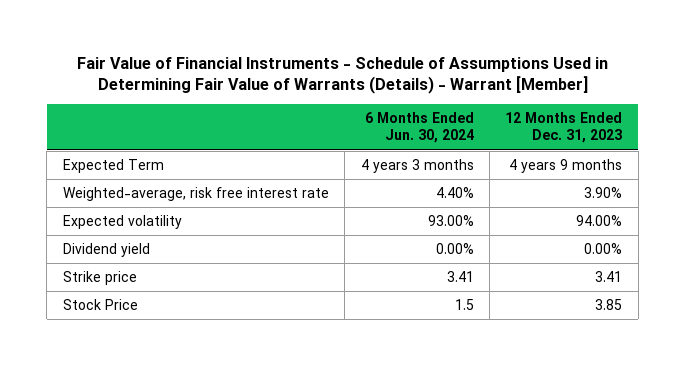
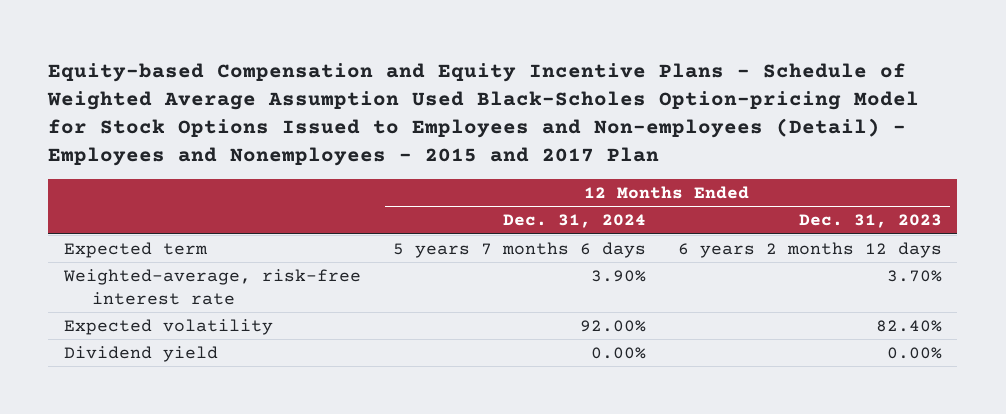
[76,56,608,95] Fair Value of Financial Instruments - Schedule of Assumptions Used in Determining Fair Value of Warrants (Details) - Warrant [Member] -> [47,62,920,166] Equity-based Compensation and Equity Incentive Plans - Schedule of Weighted Average Assumption Used Black-Scholes Option-pricing Model for Stock Options Issued to Employees and Non-employees (Detail) - Employees and Nonemployees - 2015 and 2017 Plan
[364,111,474,144] 6 Months Ended Jun. 30, 2024 -> none
none -> [502,214,646,229] Dec. 31, 2024
[62,158,164,173] Expected Term -> [64,241,209,258] Expected term
[509,158,623,173] 4 years 9 months -> [677,241,942,258] 6 years 2 months 12 days
[62,186,329,201] Weighted-average, risk free interest rate -> [63,268,362,305] Weighted-average, risk-free interest rate
[584,186,623,198] 3.90% -> [886,269,942,282] 3.70%
[576,214,623,226] 94.00% -> [875,319,942,332] 82.40%
[62,270,137,285] Strike price -> none
[62,298,138,310] Stock Price -> none

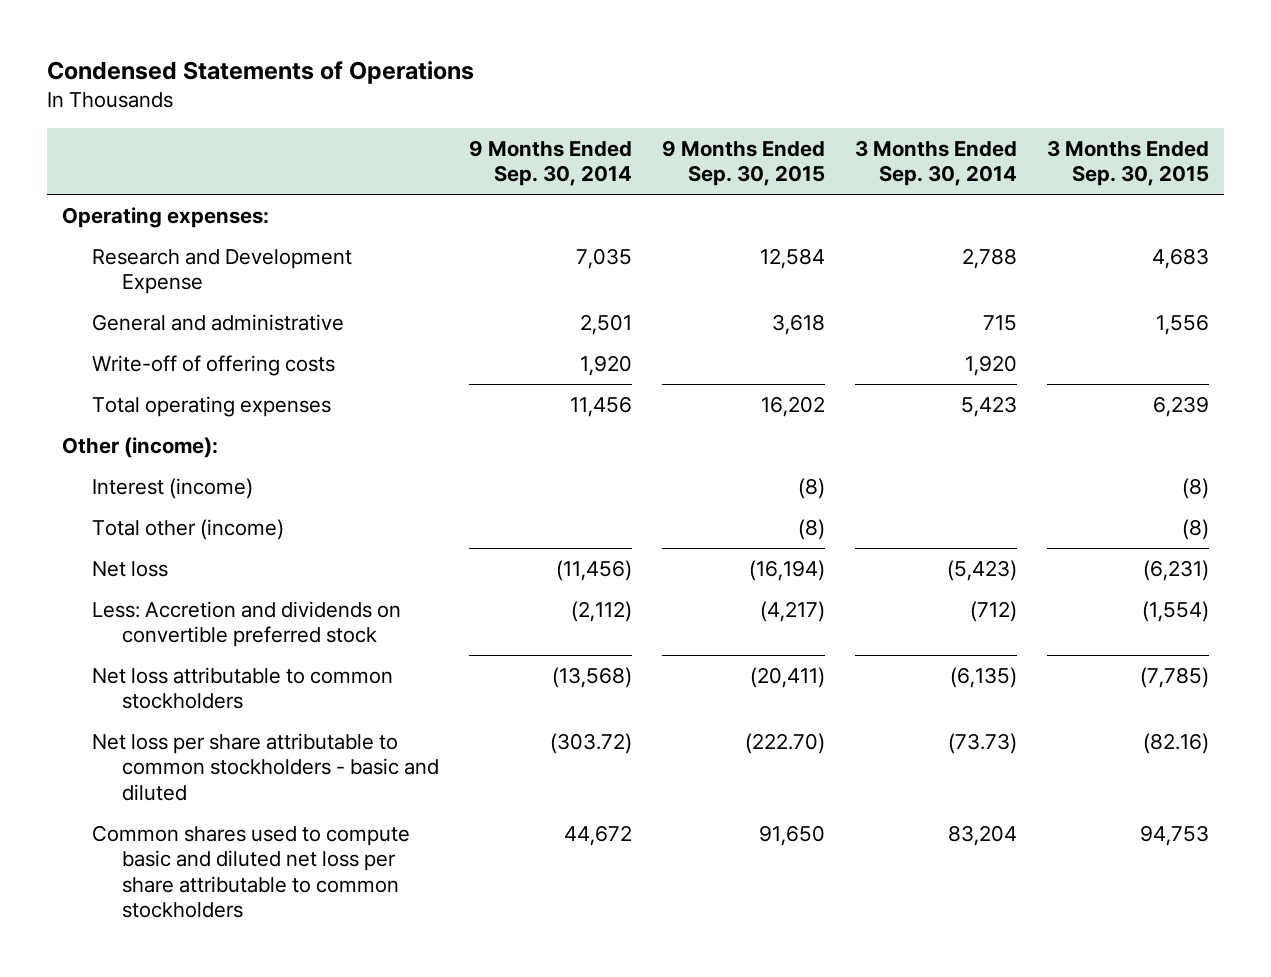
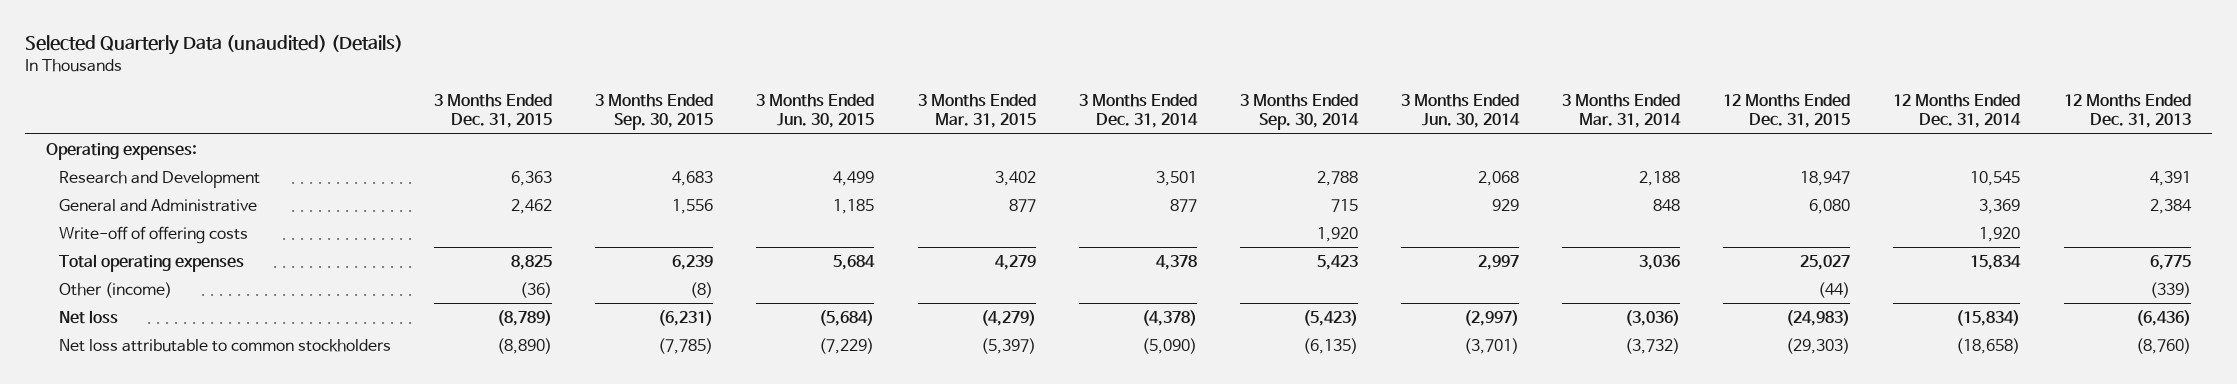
[47,61,475,85] Condensed Statements of Operations -> [24,35,403,56] Selected Quarterly Data (unaudited) (Details)
[468,139,632,187] 9 Months Ended Sep. 30, 2014 -> none
[661,139,825,187] 9 Months Ended Sep. 30, 2015 -> none
none -> [434,94,553,129] 3 Months Ended Dec. 31, 2015
none -> [756,94,875,129] 3 Months Ended Jun. 30, 2015
none -> [917,94,1036,129] 3 Months Ended Mar. 31, 2015
none -> [1078,94,1198,129] 3 Months Ended Dec. 31, 2014
none -> [1401,94,1521,129] 3 Months Ended Jun. 30, 2014
none -> [1562,94,1682,129] 3 Months Ended Mar. 31, 2014
none -> [1723,94,1851,129] 12 Months Ended Dec. 31, 2015
none -> [1893,94,2022,129] 12 Months Ended Dec. 31, 2014
none -> [2063,94,2191,129] 12 Months Ended Dec. 31, 2013
[91,248,352,295] Research and Development Expense -> [59,170,261,188] Research and Development
[91,313,344,331] General and administrative -> [59,198,258,212] General and Administrative
[62,436,219,458] Other (income): -> none
[91,477,253,499] Interest (income) -> none
[91,518,284,540] Total other (income) -> [59,281,173,298] Other (income)
[91,600,401,648] Less: Accretion and dividends on convertible preferred stock -> none
[91,732,439,801] Net loss per share attributable to common stockholders - basic and diluted -> none
[91,824,410,918] Common shares used to compute basic and diluted net loss per share attributable to common stockholders -> none

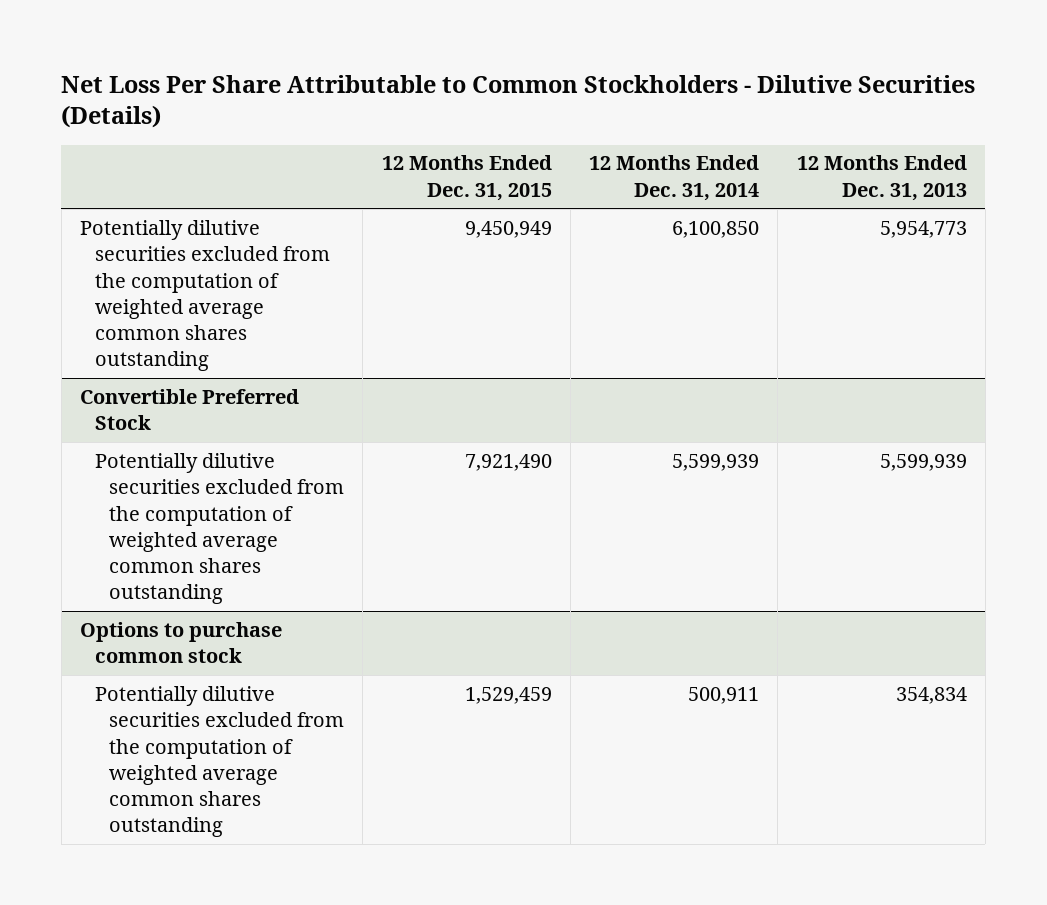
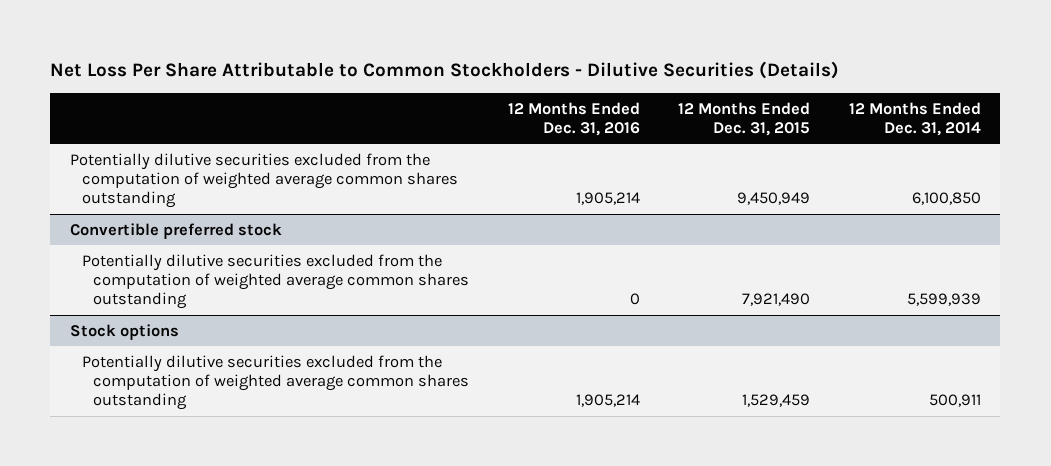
[796,155,967,201] 12 Months Ended Dec. 31, 2013 -> none
none -> [507,101,640,136] 12 Months Ended Dec. 31, 2016
[80,388,300,431] Convertible Preferred Stock -> [69,222,282,239] Convertible preferred stock
[80,621,283,664] Options to purchase common stock -> [69,323,179,340] Stock options

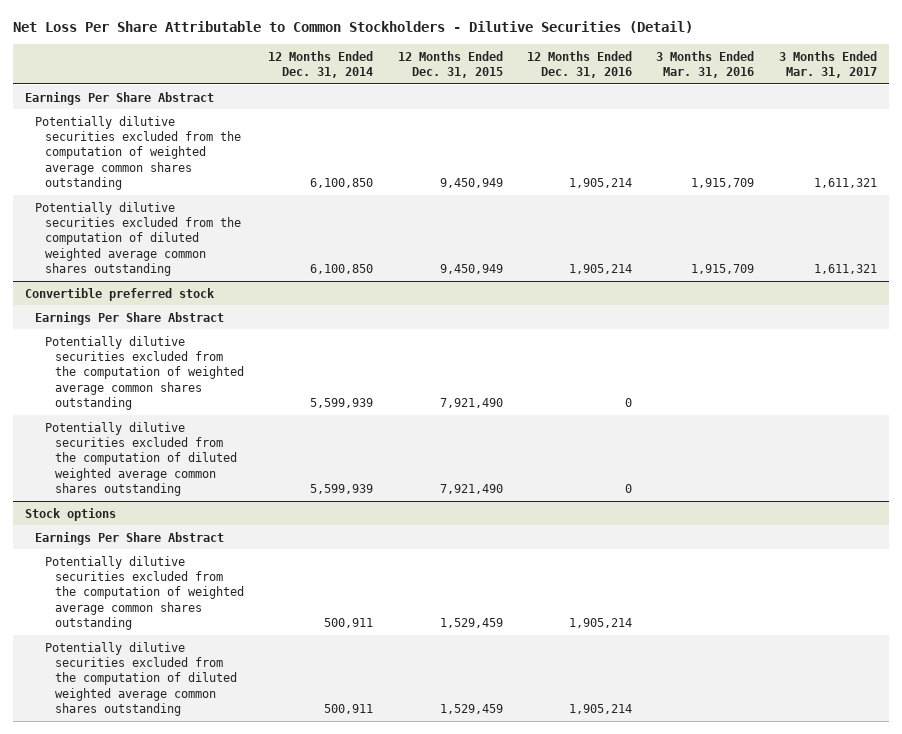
[50,61,840,80] Net Loss Per Share Attributable to Common Stockholders - Dilutive Securities (Details) -> [13,21,694,34] Net Loss Per Share Attributable to Common Stockholders - Dilutive Securities (Detail)
none -> [656,50,755,79] 3 Months Ended Mar. 31, 2016
none -> [778,50,877,79] 3 Months Ended Mar. 31, 2017
none -> [25,91,215,105] Earnings Per Share Abstract
none -> [35,201,242,277] Potentially dilutive securities excluded from the computation of diluted weighted average common shares outstanding
none -> [35,311,225,325] Earnings Per Share Abstract
none -> [45,421,238,497] Potentially dilutive securities excluded from the computation of diluted weighted average common shares outstanding
none -> [35,531,225,545] Earnings Per Share Abstract
none -> [45,641,238,717] Potentially dilutive securities excluded from the computation of diluted weighted average common shares outstanding

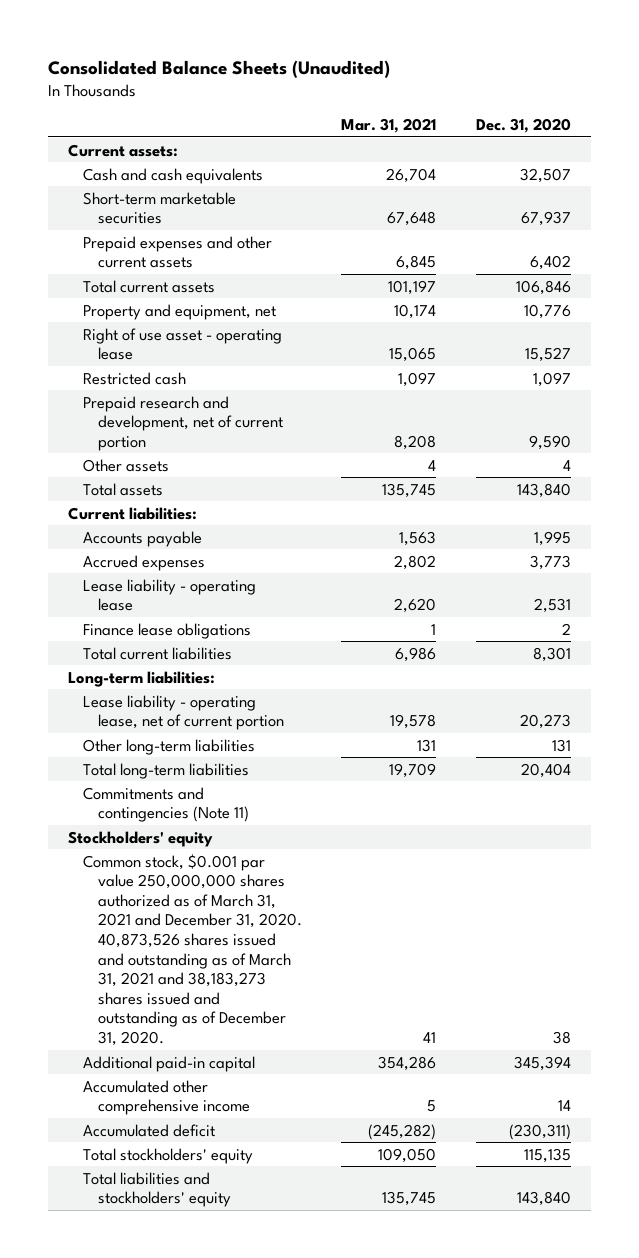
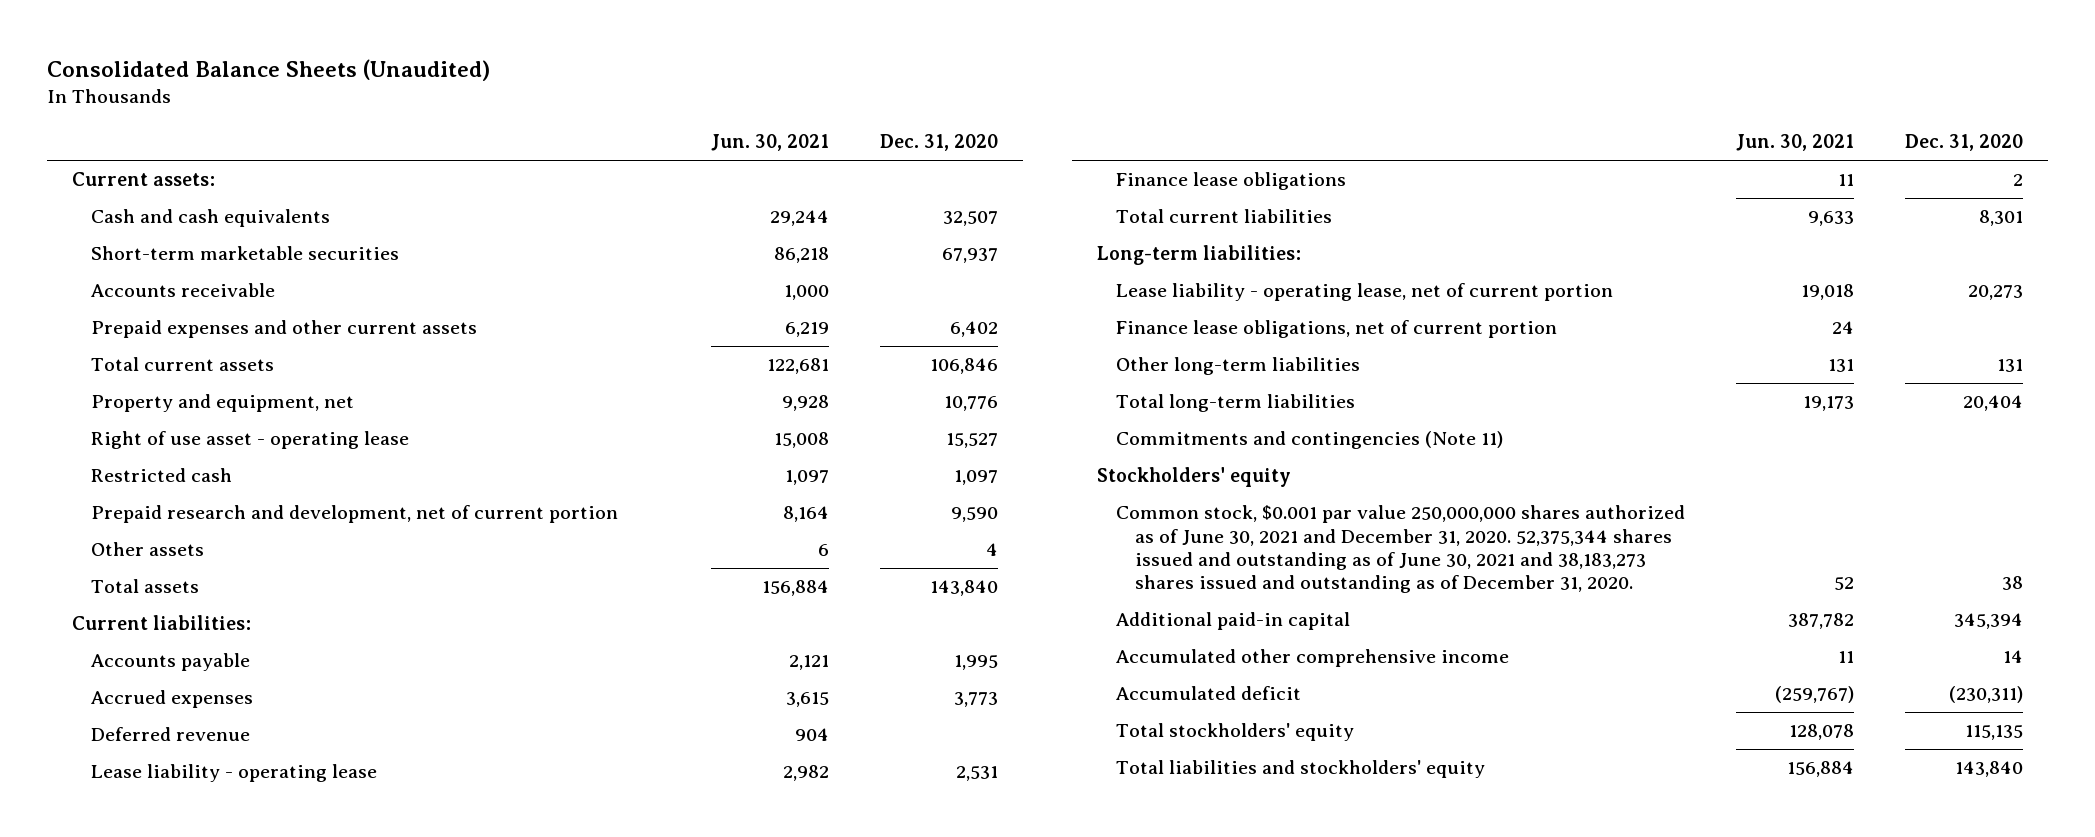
[341,117,437,133] Mar. 31, 2021 -> none
none -> [710,134,829,152] Jun. 30, 2021
none -> [90,283,275,298] Accounts receivable
none -> [90,727,250,742] Deferred revenue
none -> [1116,320,1558,339] Finance lease obligations, net of current portion
[82,853,302,1046] Common stock, $0.001 par value 250,000,000 shares authorized as of March 31, 2021 and December 31, 2020. 40,873,526 shares issued and outstanding as of March 31, 2021 and 38,183,273 shares issued and outstanding as of December 31, 2020. -> [1116,505,1686,594] Common stock, $0.001 par value 250,000,000 shares authorized as of June 30, 2021 and December 31, 2020. 52,375,344 shares issued and outstanding as of June 30, 2021 and 38,183,273 shares issued and outstanding as of December 31, 2020.

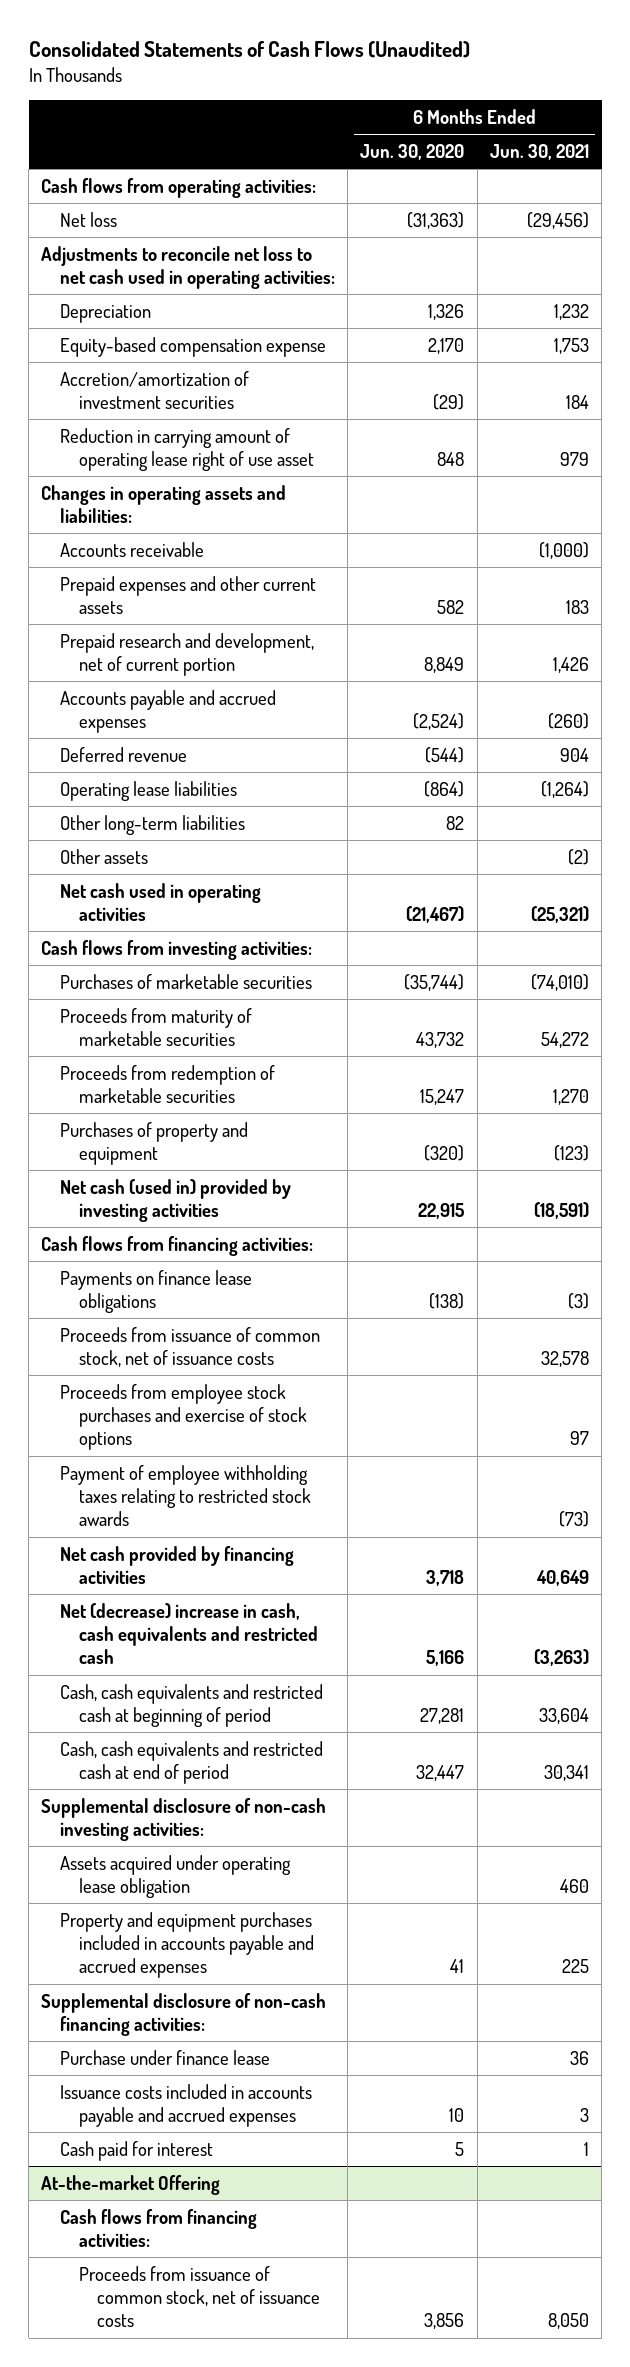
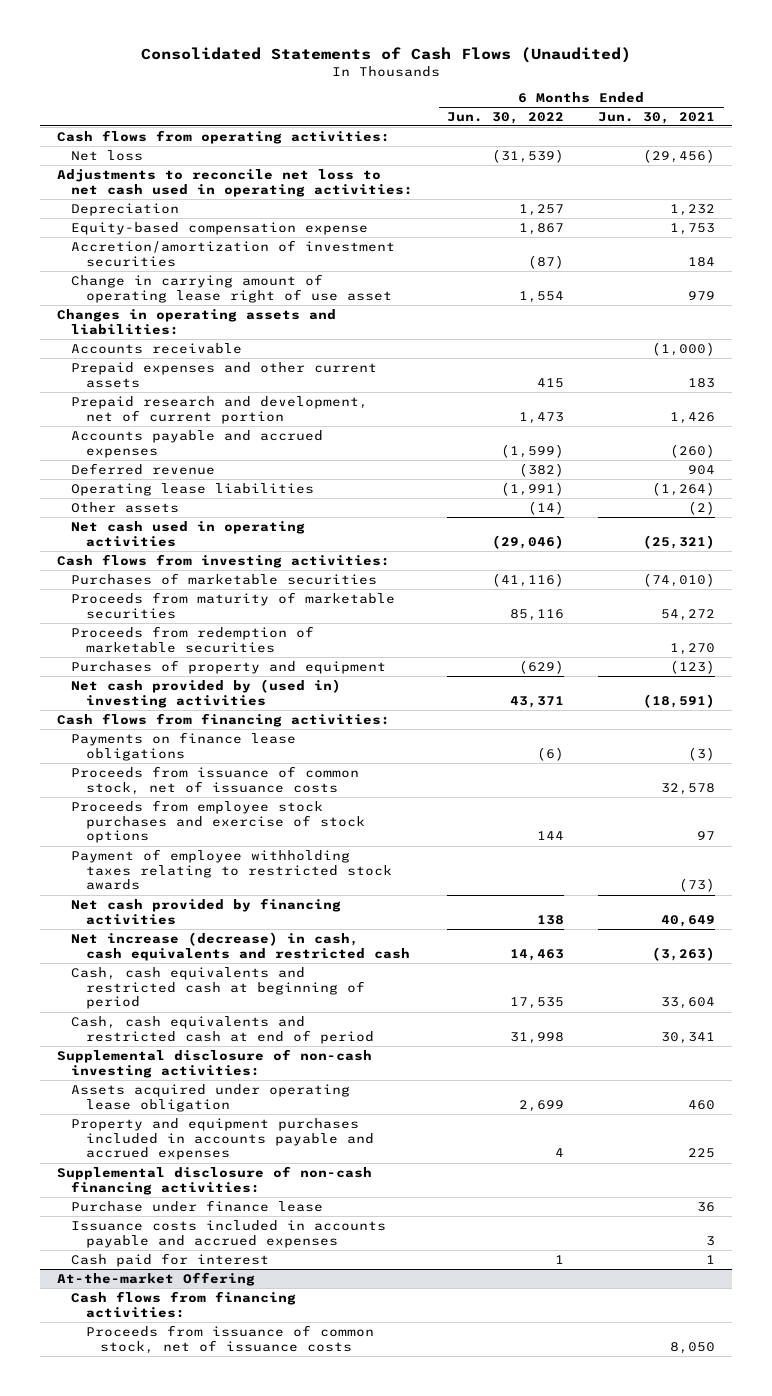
[360,143,465,160] Jun. 30, 2020 -> none
none -> [447,111,565,124] Jun. 30, 2022
[59,427,314,471] Reduction in carrying amount of operating lease right of use asset -> [71,273,392,303] Change in carrying amount of operating lease right of use asset
[59,814,245,835] Other long-term liabilities -> none
[59,1178,291,1222] Net cash (used in) provided by investing activities -> [71,678,342,708] Net cash provided by (used in) investing activities
[59,1602,318,1665] Net (decrease) increase in cash, cash equivalents and restricted cash -> [71,931,410,961] Net increase (decrease) in cash, cash equivalents and restricted cash

